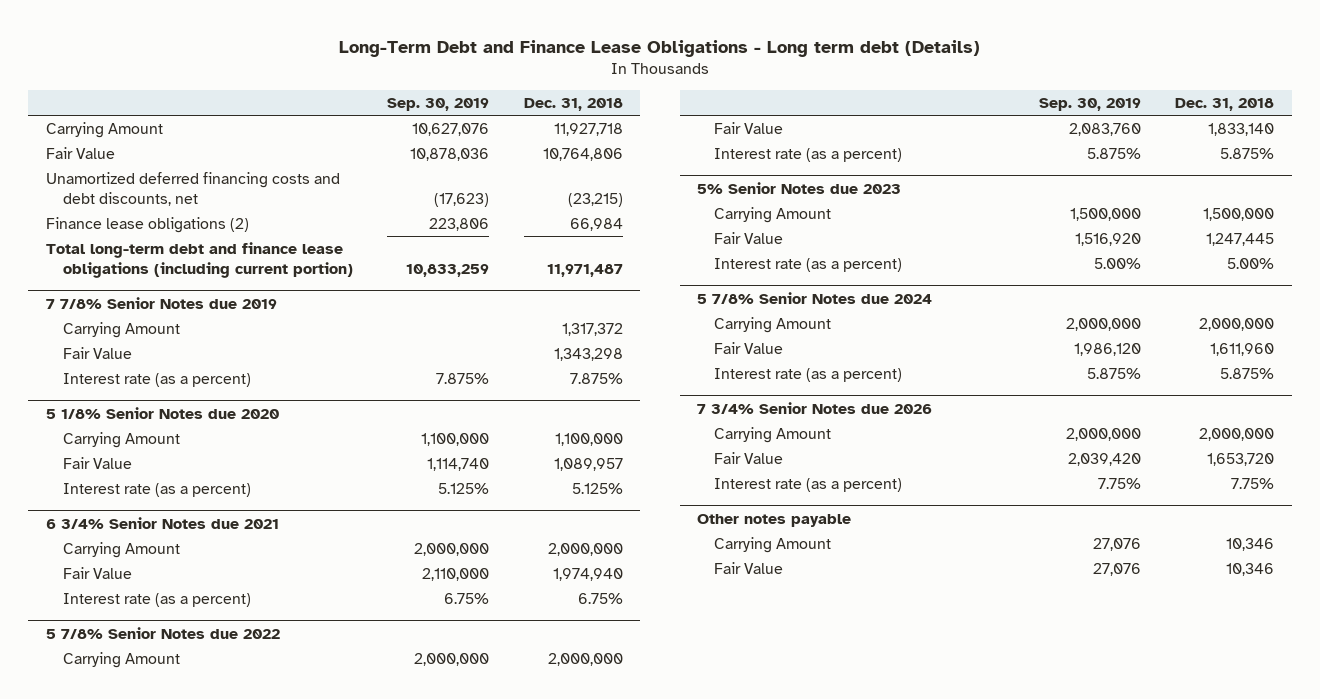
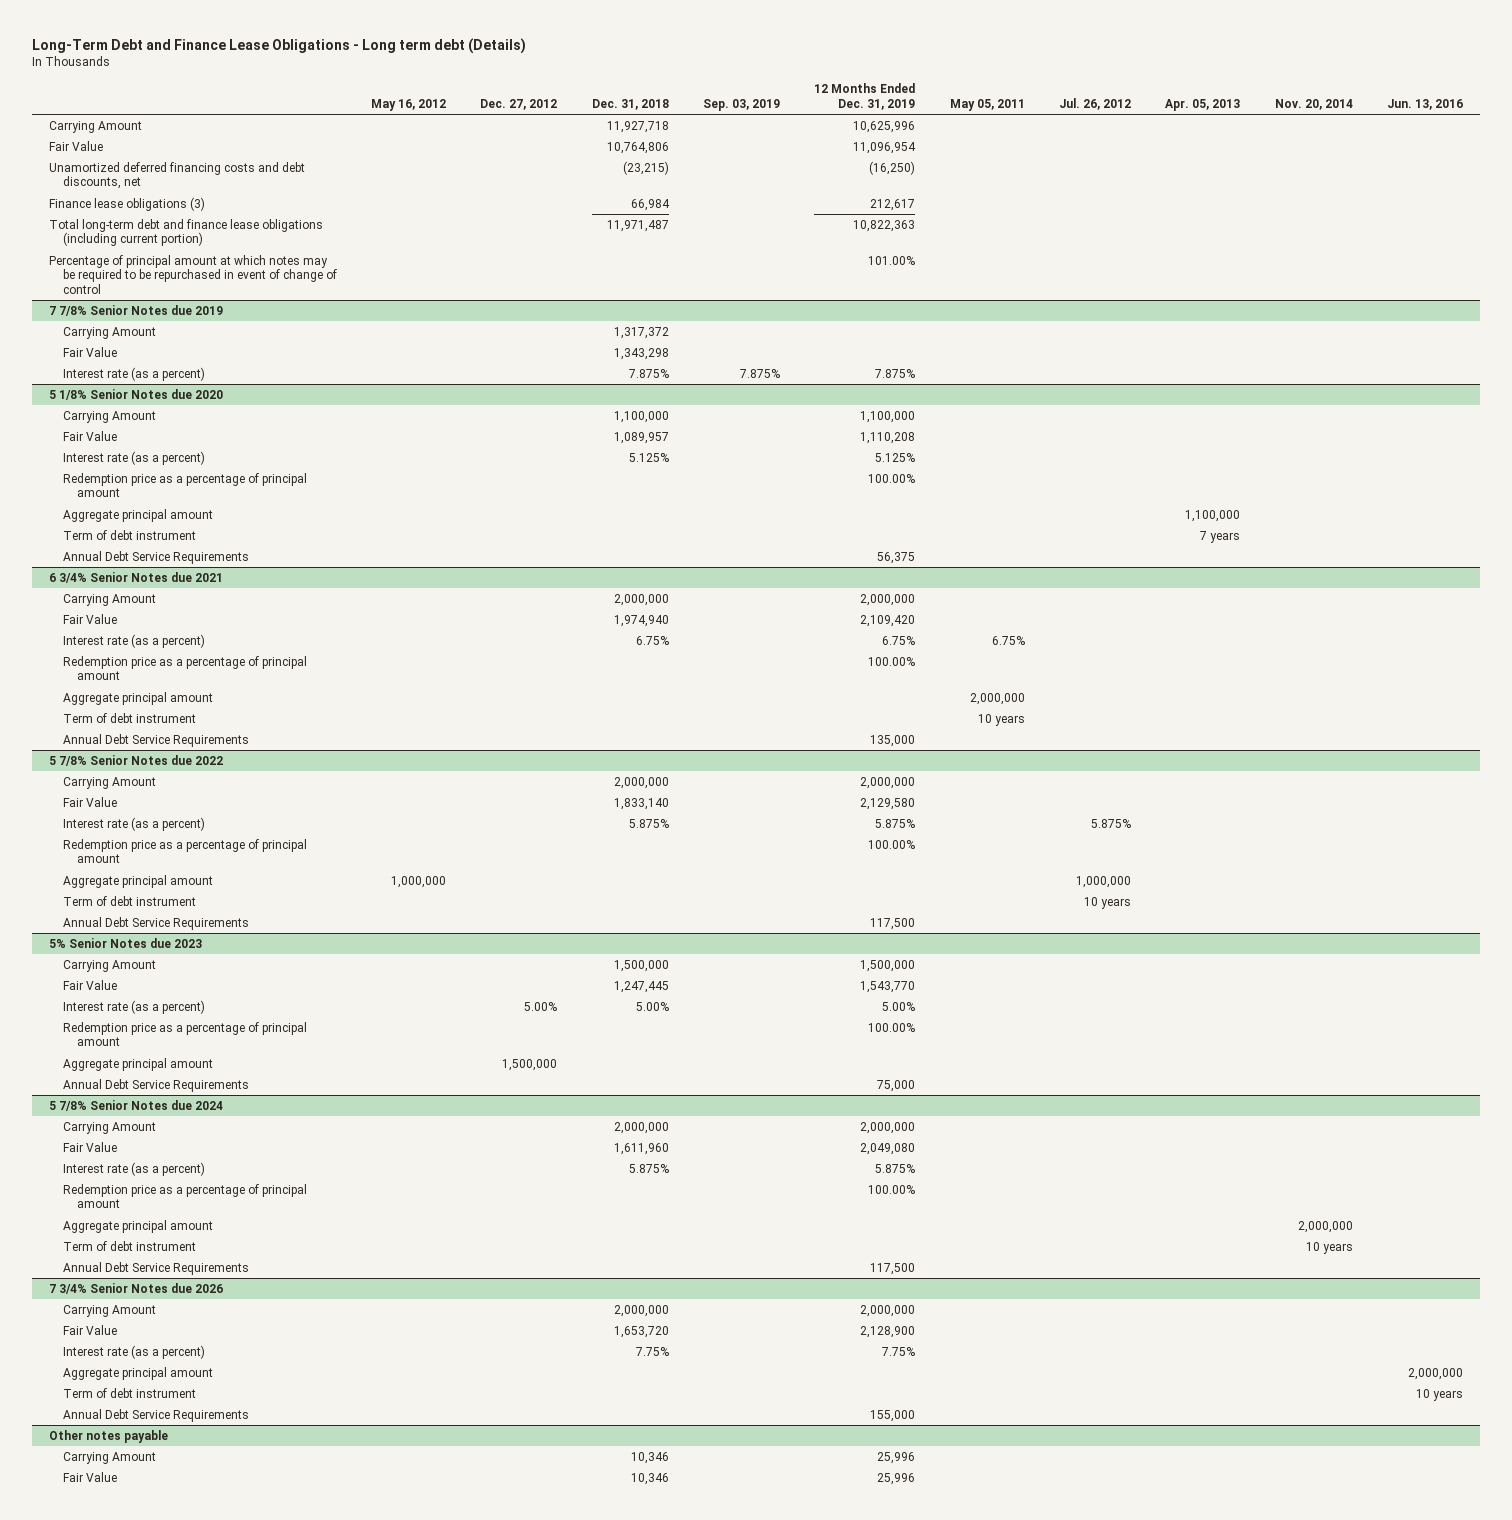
[387,97,490,111] Sep. 30, 2019 -> none
none -> [371,98,447,111] May 16, 2012
none -> [480,98,558,110] Dec. 27, 2012
none -> [703,98,781,111] Sep. 03, 2019
none -> [814,83,916,110] 12 Months Ended Dec. 31, 2019
none -> [949,98,1025,111] May 05, 2011
none -> [1059,97,1132,110] Jul. 26, 2012
none -> [1165,98,1241,111] Apr. 05, 2013
none -> [1274,98,1353,110] Nov. 20, 2014
none -> [1387,98,1464,110] Jun. 13, 2016
[45,217,249,234] Finance lease obligations (2) -> [48,196,205,211] Finance lease obligations (3)
none -> [48,254,337,294] Percentage of principal amount at which notes may be required to be repurchased in event of change of control
none -> [62,472,307,498] Redemption price as a percentage of principal amount
none -> [62,508,213,522] Aggregate principal amount
none -> [62,529,196,540] Term of debt instrument
none -> [62,550,249,564] Annual Debt Service Requirements
none -> [62,655,307,681] Redemption price as a percentage of principal amount
none -> [62,691,213,705] Aggregate principal amount
none -> [62,712,196,723] Term of debt instrument
none -> [62,733,249,747] Annual Debt Service Requirements
none -> [62,838,307,864] Redemption price as a percentage of principal amount
none -> [62,874,213,888] Aggregate principal amount
none -> [62,895,196,906] Term of debt instrument
none -> [62,916,249,930] Annual Debt Service Requirements
none -> [62,1021,307,1047] Redemption price as a percentage of principal amount
none -> [62,1057,213,1071] Aggregate principal amount
none -> [62,1078,249,1092] Annual Debt Service Requirements
none -> [62,1183,307,1209] Redemption price as a percentage of principal amount
none -> [62,1219,213,1233] Aggregate principal amount
none -> [62,1240,196,1251] Term of debt instrument
none -> [62,1261,249,1275] Annual Debt Service Requirements
none -> [62,1366,213,1380] Aggregate principal amount
none -> [62,1387,196,1398] Term of debt instrument
none -> [62,1408,249,1422] Annual Debt Service Requirements

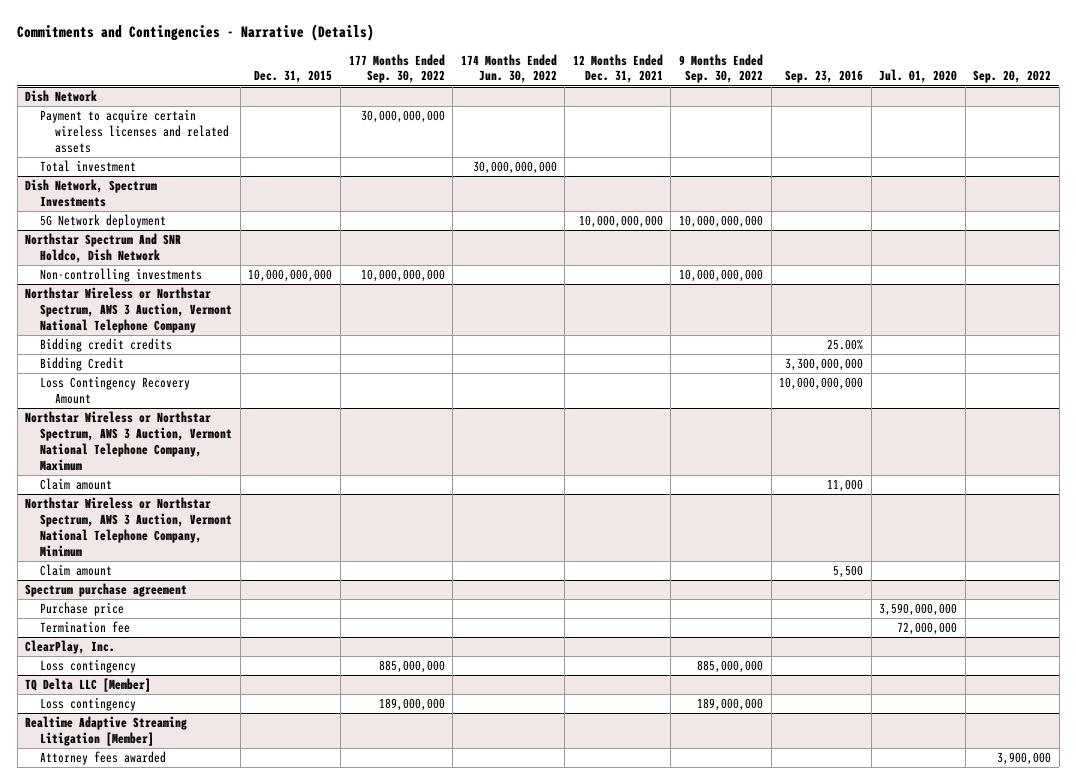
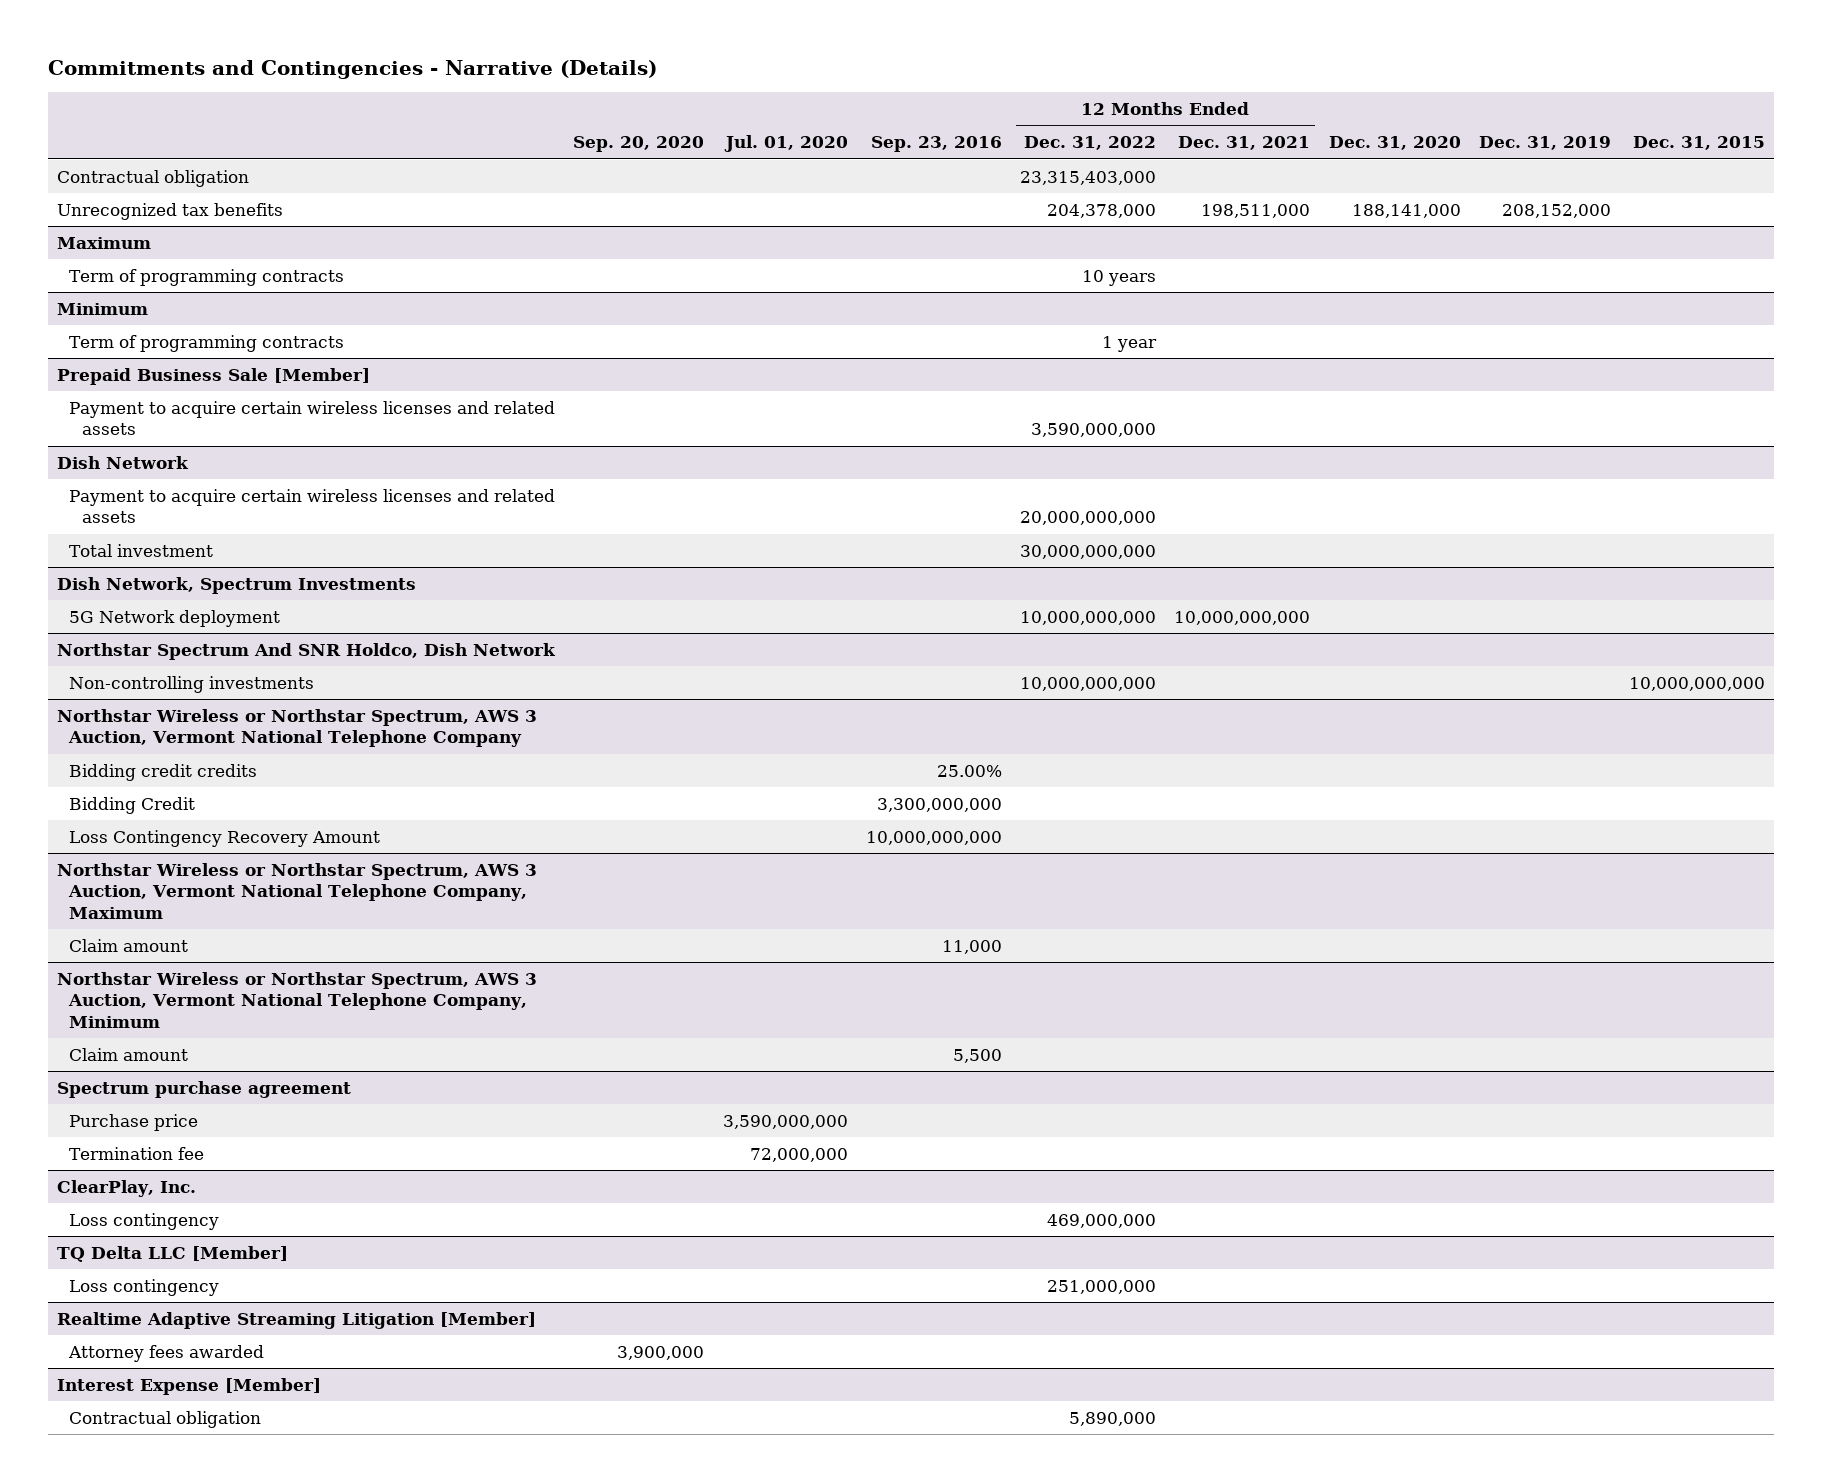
[348,53,445,84] 177 Months Ended Sep. 30, 2022 -> none
[460,53,557,84] 174 Months Ended Jun. 30, 2022 -> none
[678,53,763,84] 9 Months Ended Sep. 30, 2022 -> none
[973,70,1052,84] Sep. 20, 2022 -> none
none -> [573,136,705,153] Sep. 20, 2020
none -> [1024,136,1157,151] Dec. 31, 2022
none -> [1328,136,1461,151] Dec. 31, 2020
none -> [1478,136,1611,151] Dec. 31, 2019
none -> [57,169,250,187] Contractual obligation
none -> [57,202,284,220] Unrecognized tax benefits
none -> [57,236,152,249] Maximum
none -> [69,268,345,286] Term of programming contracts
none -> [57,302,149,315] Minimum
none -> [69,334,345,352] Term of programming contracts
none -> [57,367,371,385] Prepaid Business Sale [Member]
none -> [69,400,556,436] Payment to acquire certain wireless licenses and related assets
none -> [57,1377,322,1395] Interest Expense [Member]
none -> [69,1410,262,1428] Contractual obligation

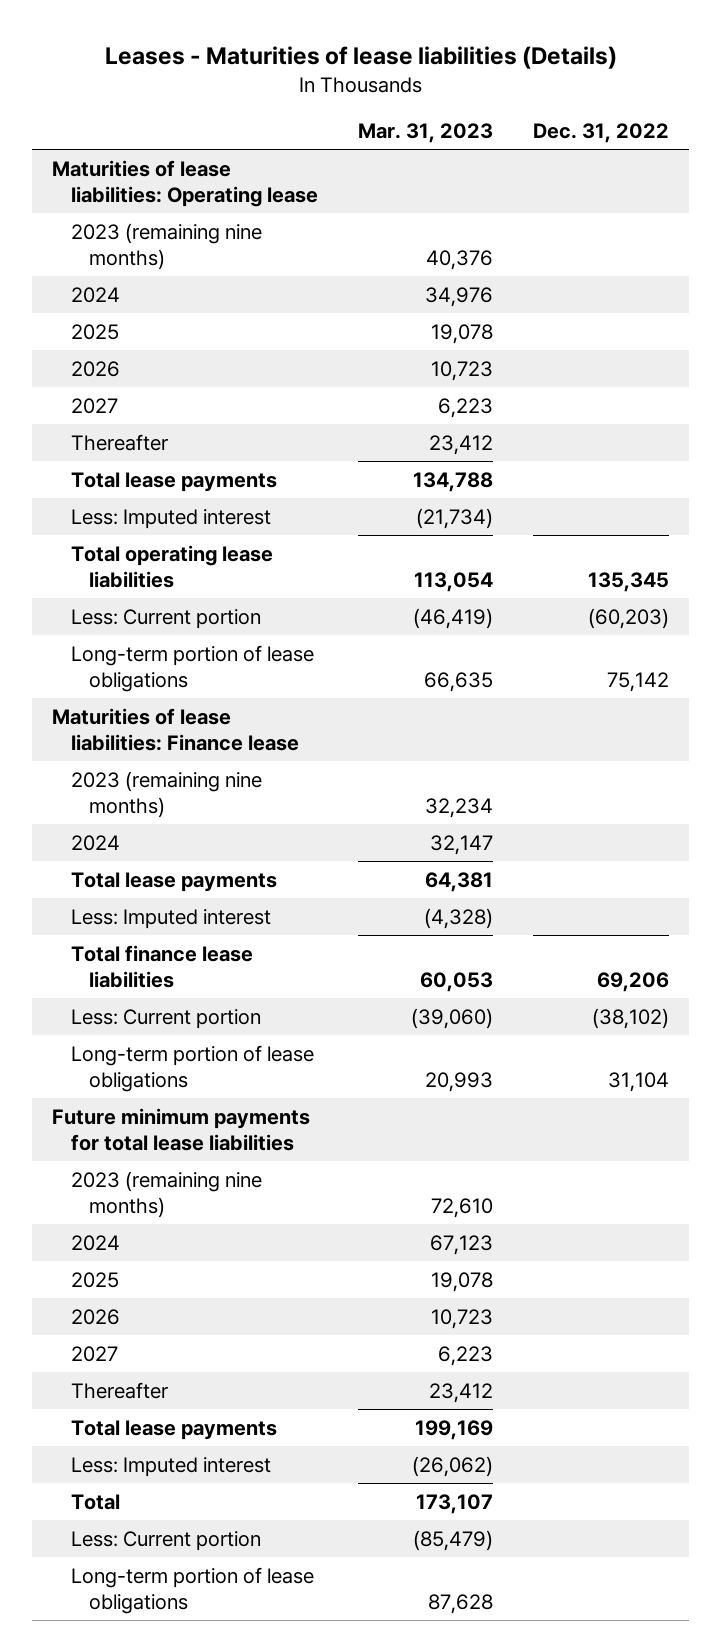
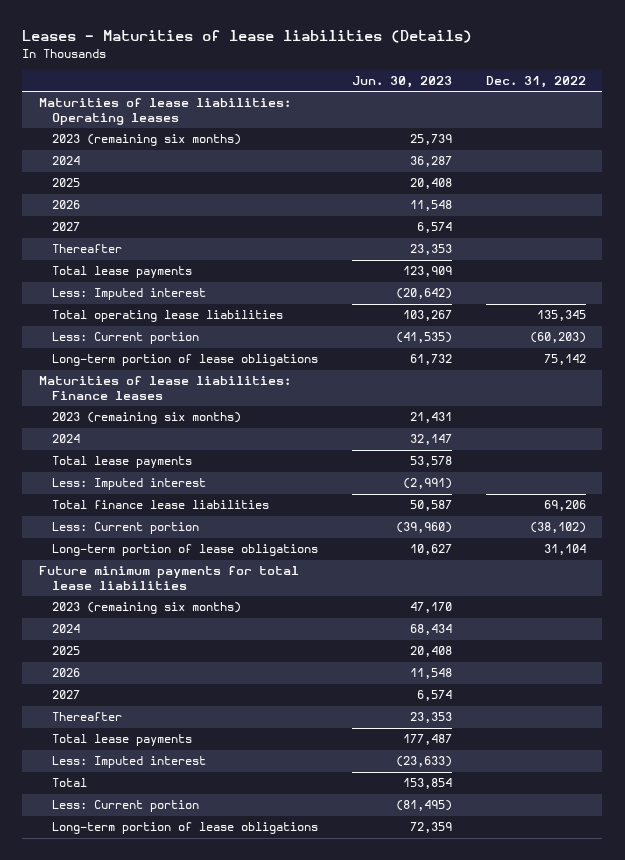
[357,122,493,143] Mar. 31, 2023 -> none
none -> [351,76,452,89] Jun. 30, 2023
[52,159,318,207] Maturities of lease liabilities: Operating lease -> [39,98,292,126] Maturities of lease liabilities: Operating leases
[70,222,262,270] 2023 (remaining nine months) -> [51,134,241,147] 2023 (remaining six months)
[52,707,299,751] Maturities of lease liabilities: Finance lease -> [39,376,292,401] Maturities of lease liabilities: Finance leases
[70,770,262,818] 2023 (remaining nine months) -> [51,412,241,425] 2023 (remaining six months)
[70,1170,262,1218] 2023 (remaining nine months) -> [51,602,241,615] 2023 (remaining six months)

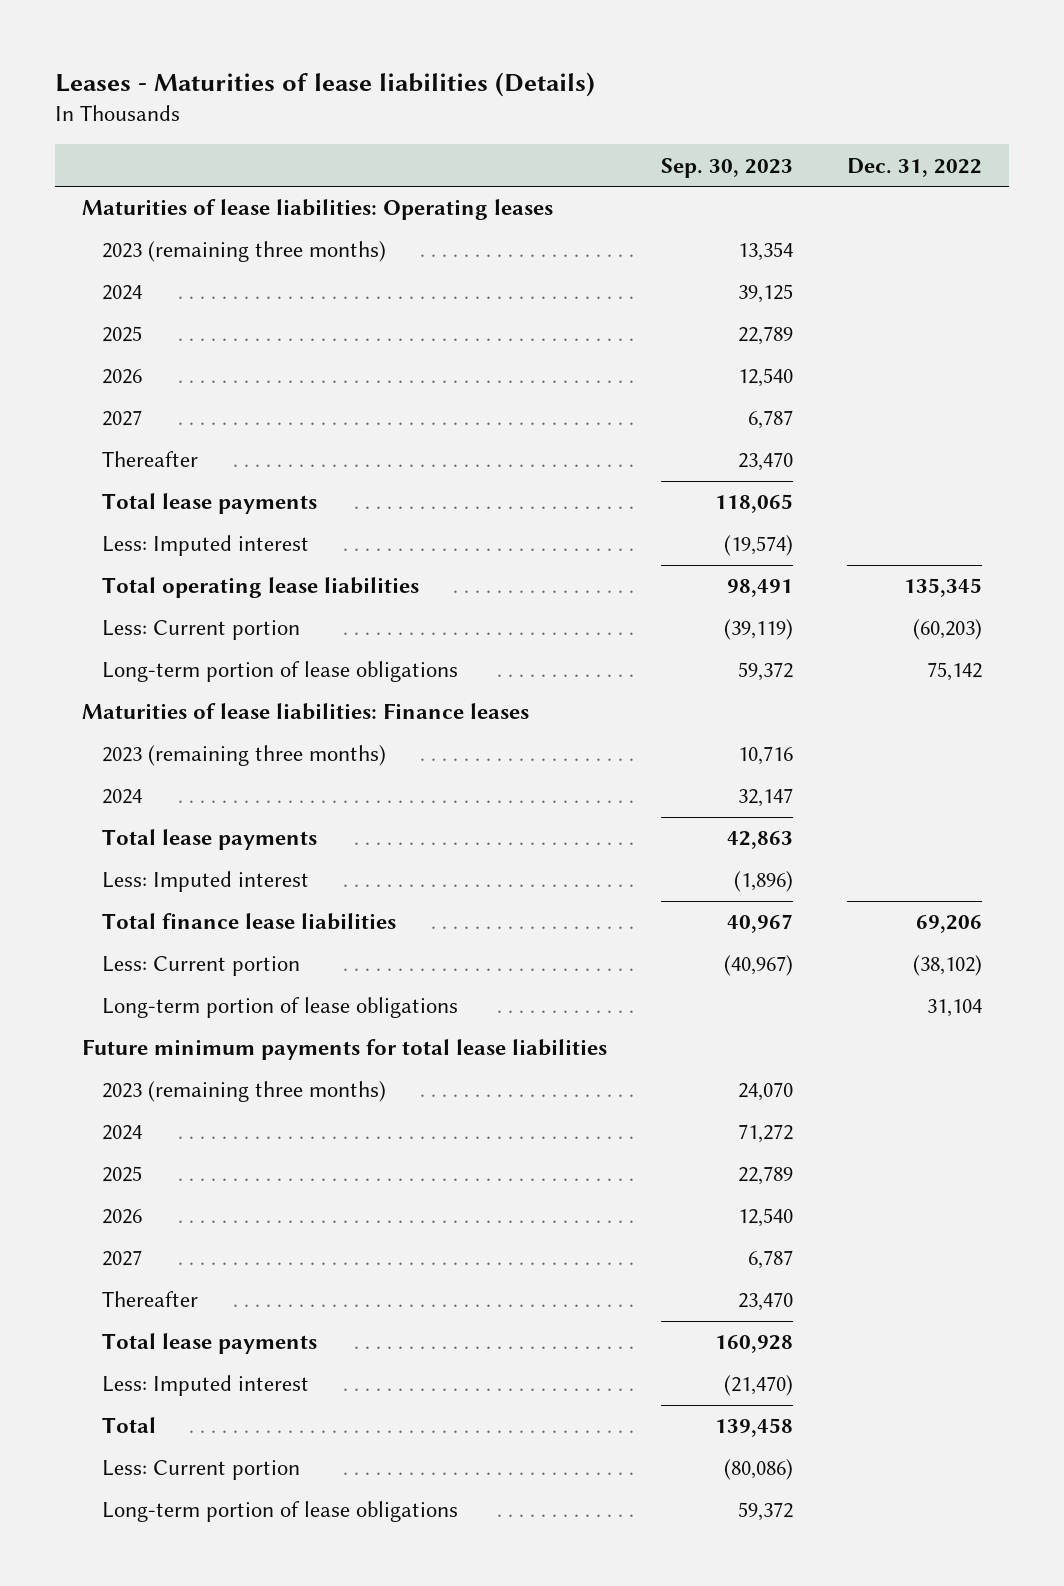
[351,76,452,89] Jun. 30, 2023 -> none
none -> [661,157,794,178] Sep. 30, 2023
[51,134,241,147] 2023 (remaining six months) -> [102,241,387,263] 2023 (remaining three months)
[51,412,241,425] 2023 (remaining six months) -> [102,745,387,767] 2023 (remaining three months)
[51,602,241,615] 2023 (remaining six months) -> [102,1081,387,1103] 2023 (remaining three months)

